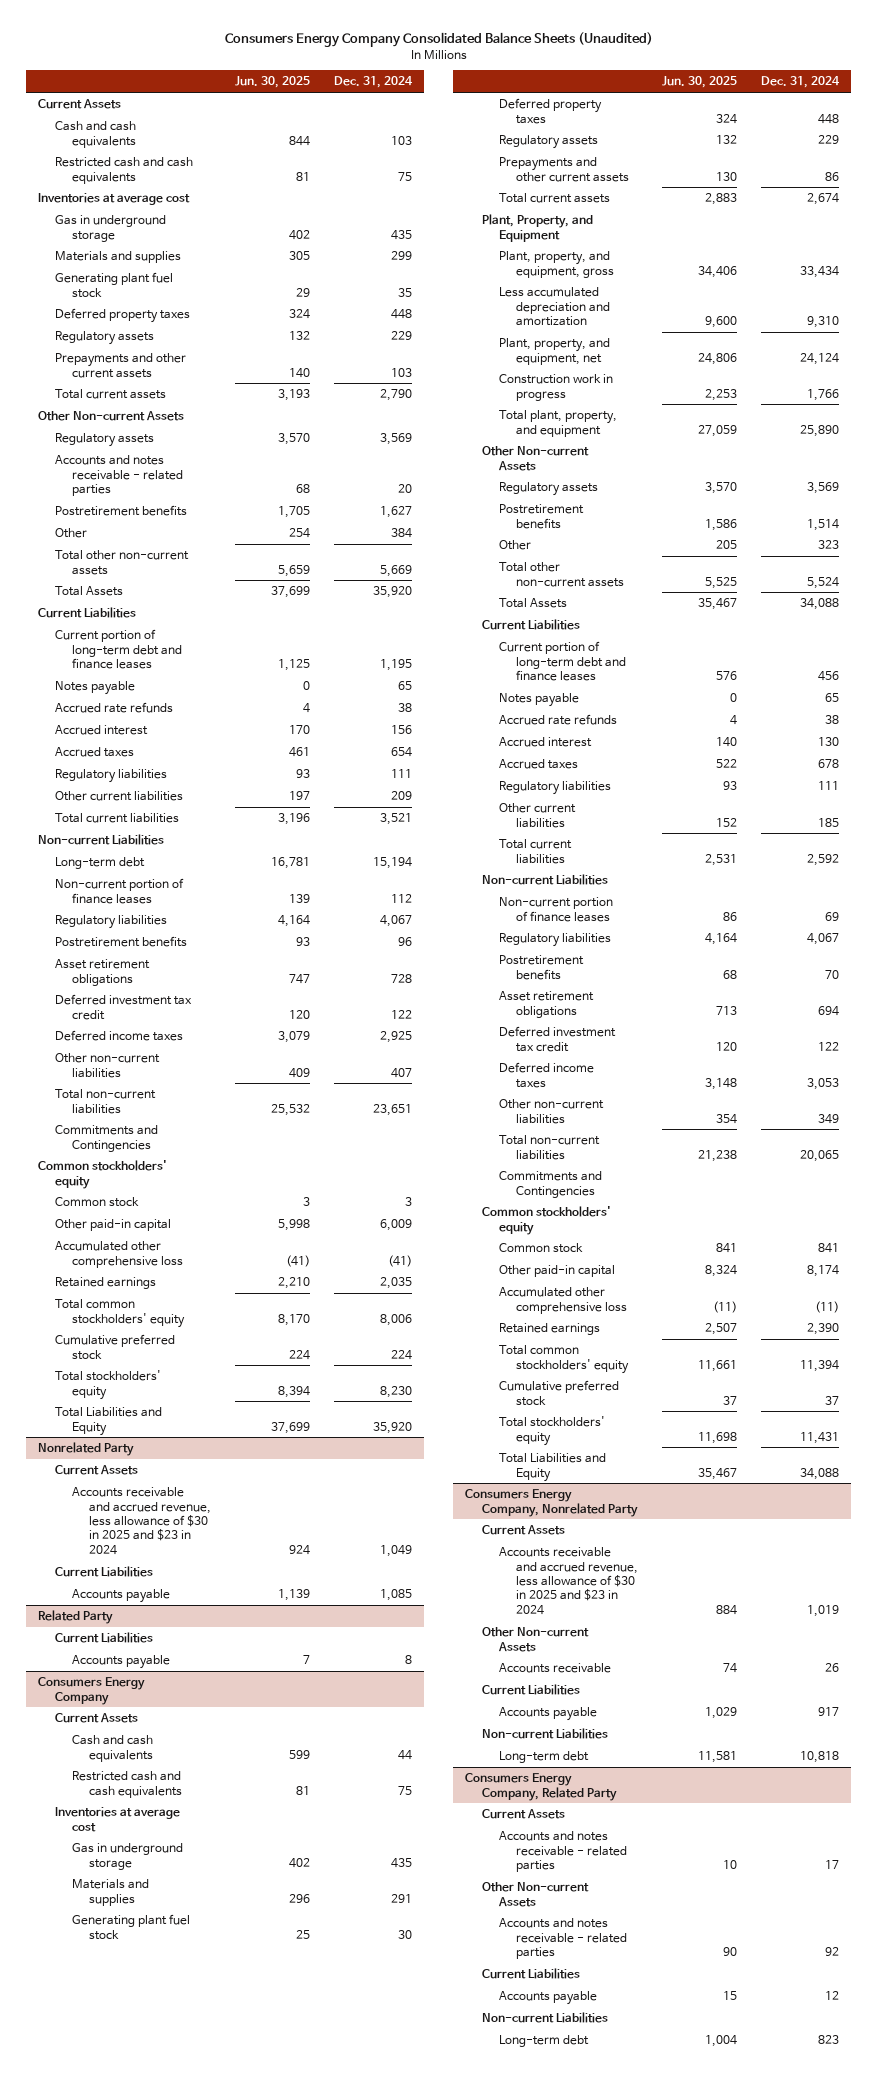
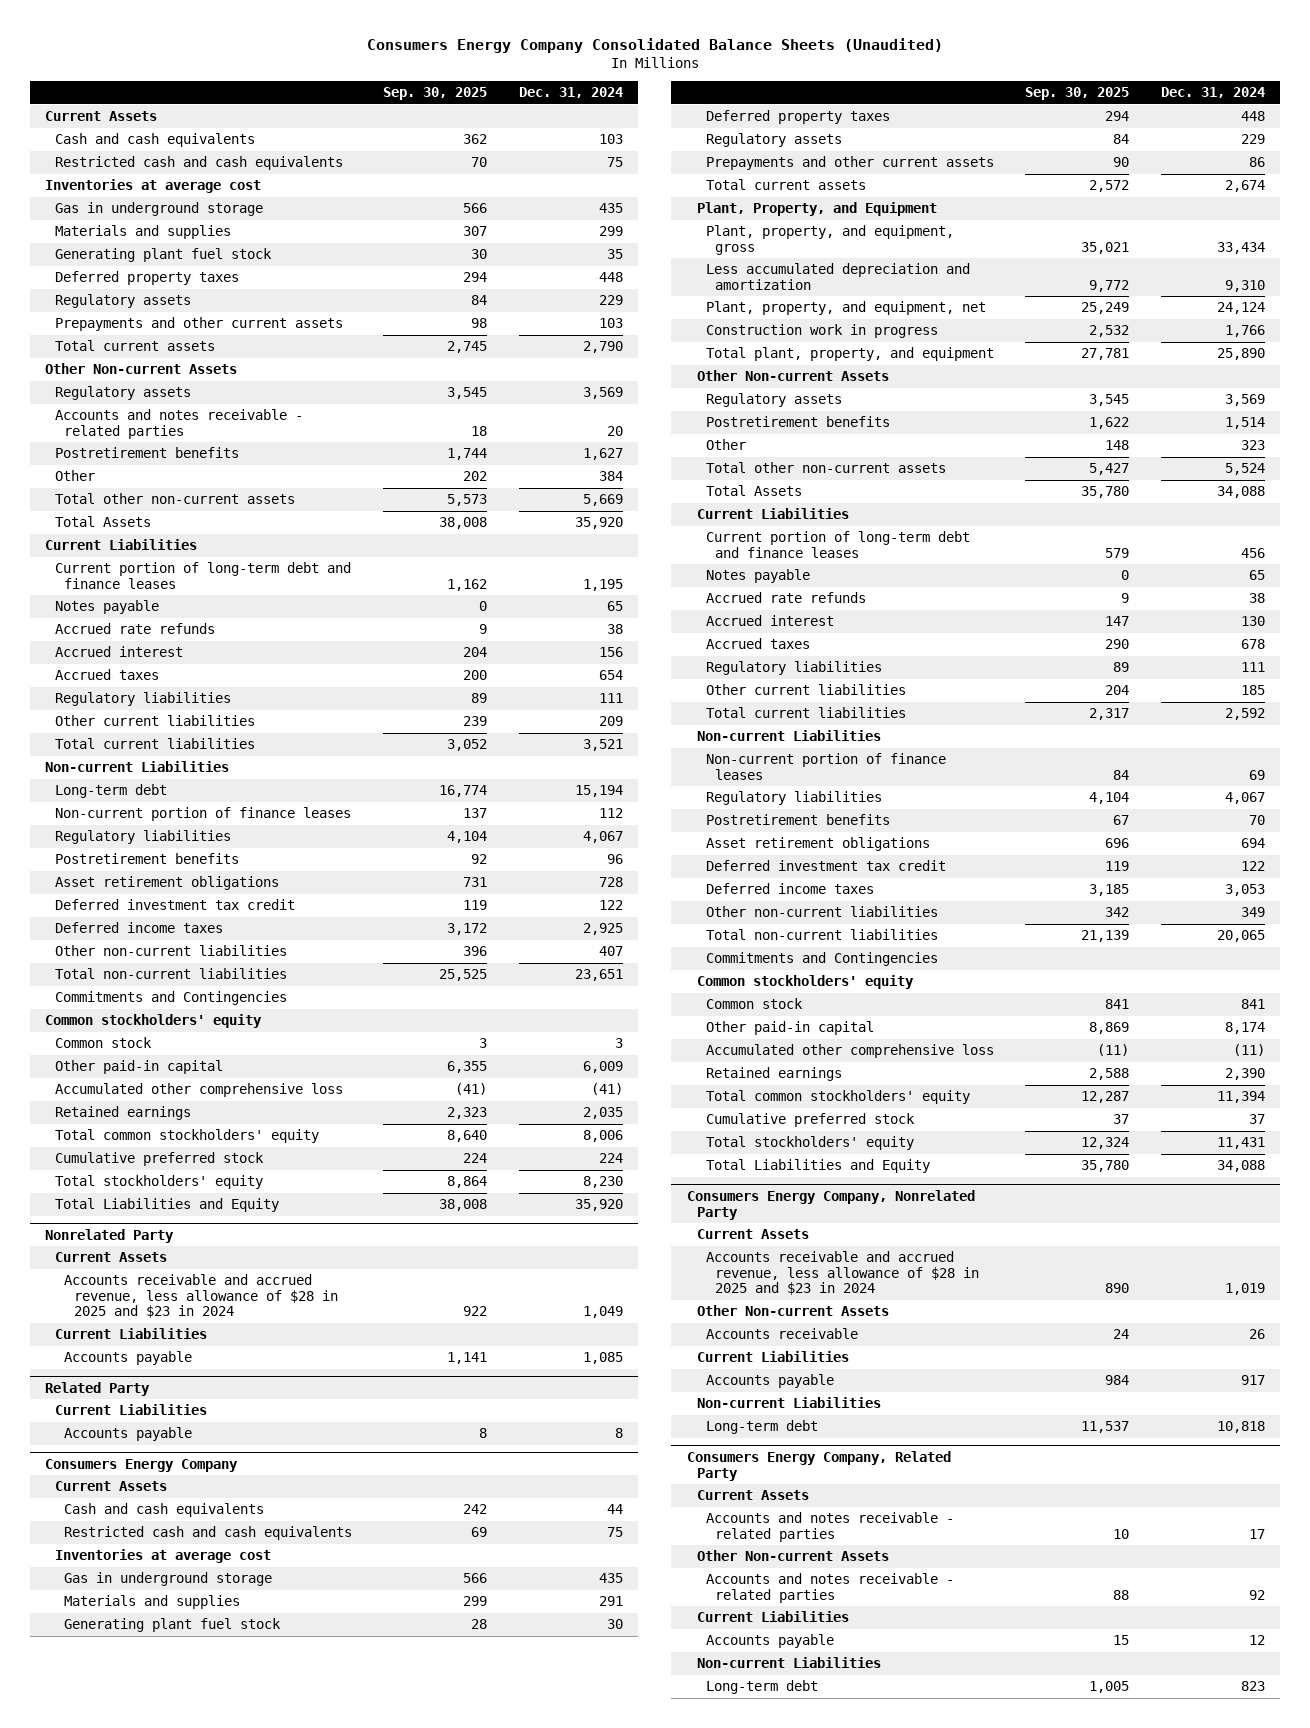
[235,76,311,89] Jun. 30, 2025 -> none
none -> [383,87,488,101] Sep. 30, 2025
[71,1487,211,1555] Accounts receivable and accrued revenue, less allowance of $30 in 2025 and $23 in 2024 -> [64,1274,338,1319] Accounts receivable and accrued revenue, less allowance of $28 in 2025 and $23 in 2024
[498,1547,638,1615] Accounts receivable and accrued revenue, less allowance of $30 in 2025 and $23 in 2024 -> [706,1251,980,1296] Accounts receivable and accrued revenue, less allowance of $28 in 2025 and $23 in 2024

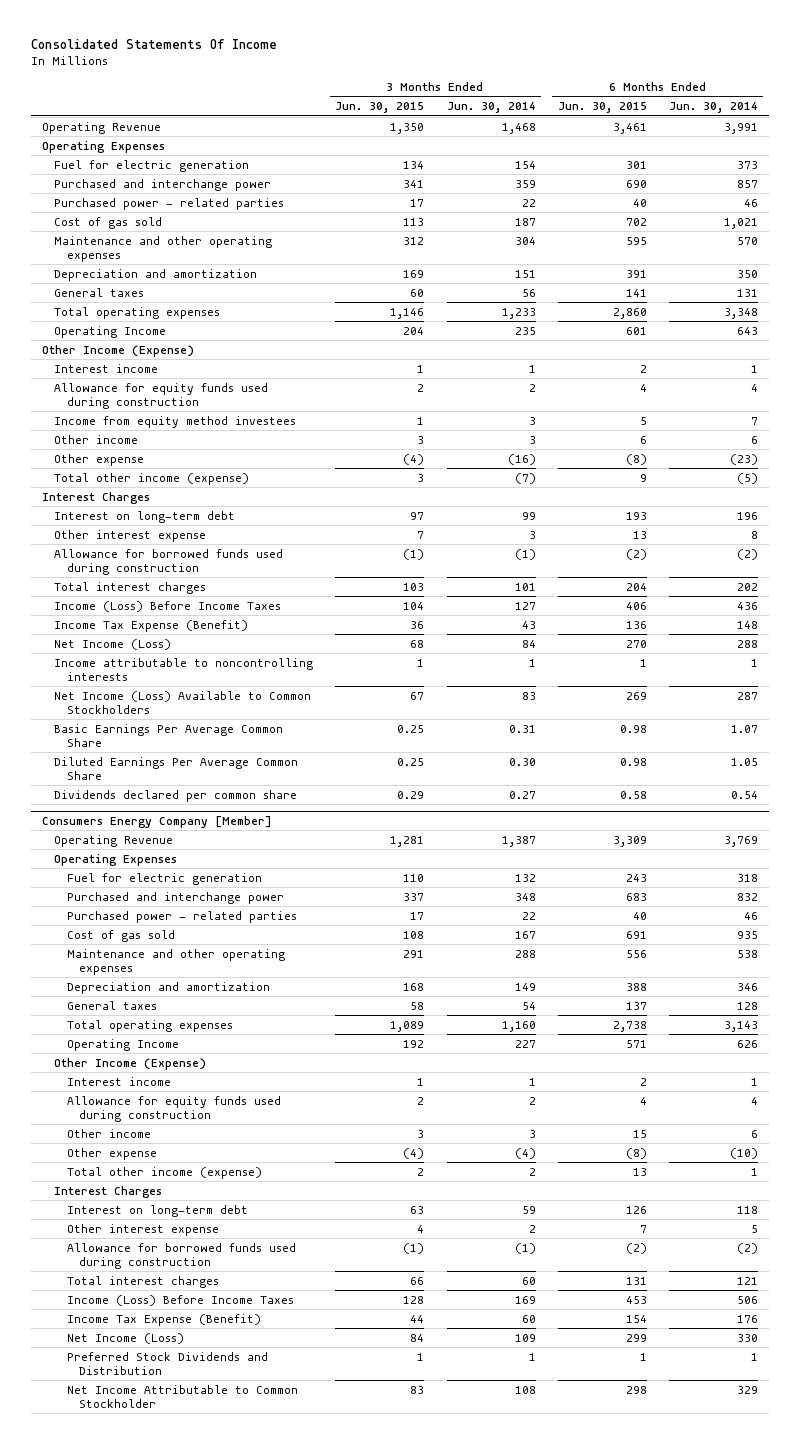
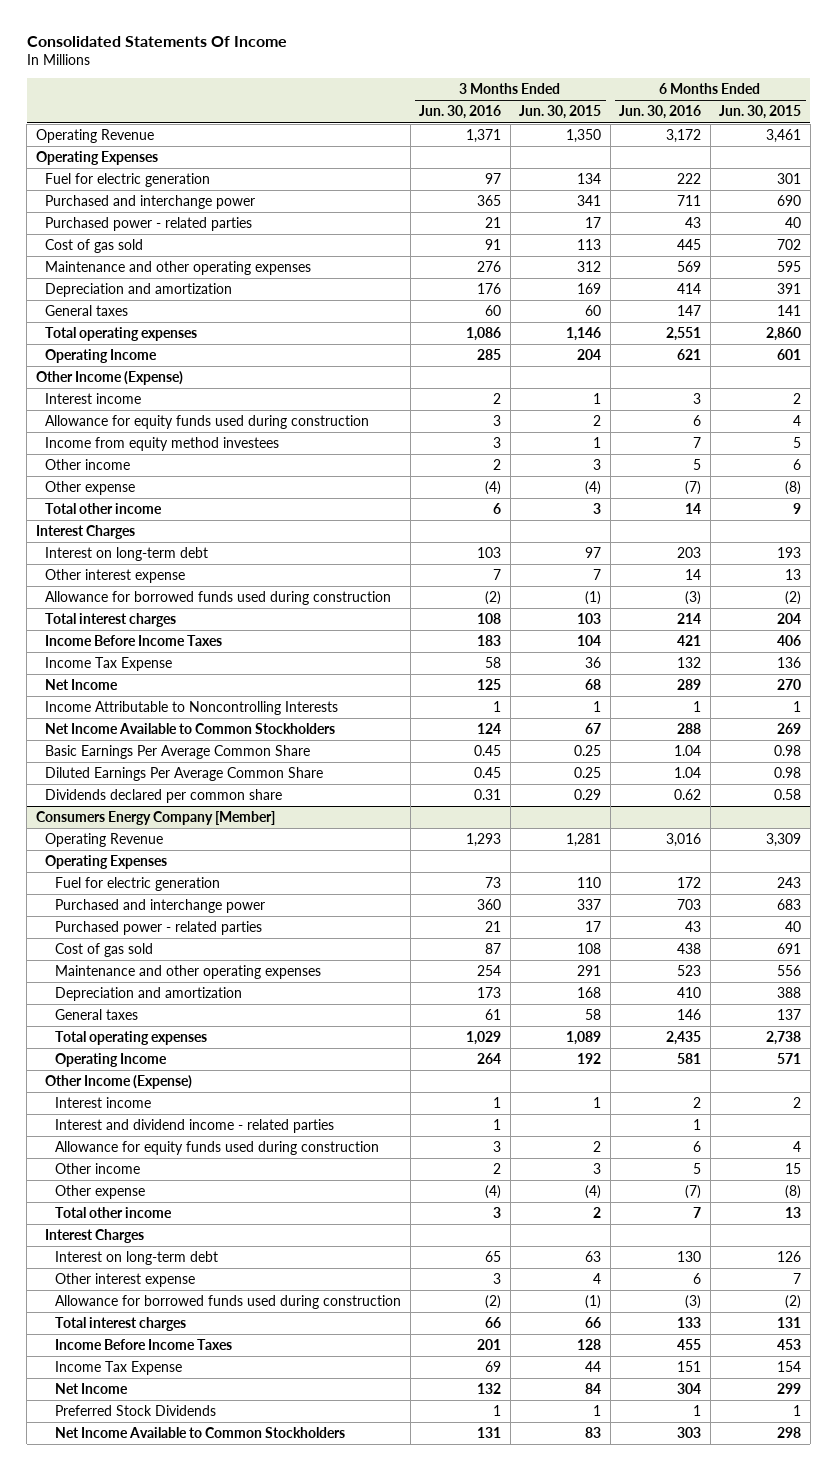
[446,102,536,114] Jun. 30, 2014 -> none
[668,102,758,114] Jun. 30, 2014 -> none
none -> [419,105,502,120] Jun. 30, 2016
none -> [619,105,702,120] Jun. 30, 2016
[54,472,250,485] Total other income (expense) -> [45,502,163,514] Total other income
[54,600,282,612] Income (Loss) Before Income Taxes -> [45,634,223,646] Income Before Income Taxes
[54,619,249,632] Income Tax Expense (Benefit) -> [45,656,173,671] Income Tax Expense
[54,638,172,650] Net Income (Loss) -> [45,678,119,690] Net Income
[54,657,314,681] Income attributable to noncontrolling interests -> [45,700,339,715] Income Attributable to Noncontrolling Interests
[54,690,312,714] Net Income (Loss) Available to Common Stockholders -> [45,722,336,734] Net Income Available to Common Stockholders
none -> [55,1118,335,1133] Interest and dividend income - related parties
[66,1166,262,1179] Total other income (expense) -> [55,1206,173,1218] Total other income
[66,1294,294,1306] Income (Loss) Before Income Taxes -> [55,1338,233,1350] Income Before Income Taxes
[66,1313,261,1326] Income Tax Expense (Benefit) -> [55,1360,183,1375] Income Tax Expense
[66,1332,184,1344] Net Income (Loss) -> [55,1382,129,1394] Net Income
[66,1351,268,1375] Preferred Stock Dividends and Distribution -> [55,1404,217,1416] Preferred Stock Dividends
[66,1384,298,1408] Net Income Attributable to Common Stockholder -> [55,1426,346,1438] Net Income Available to Common Stockholders

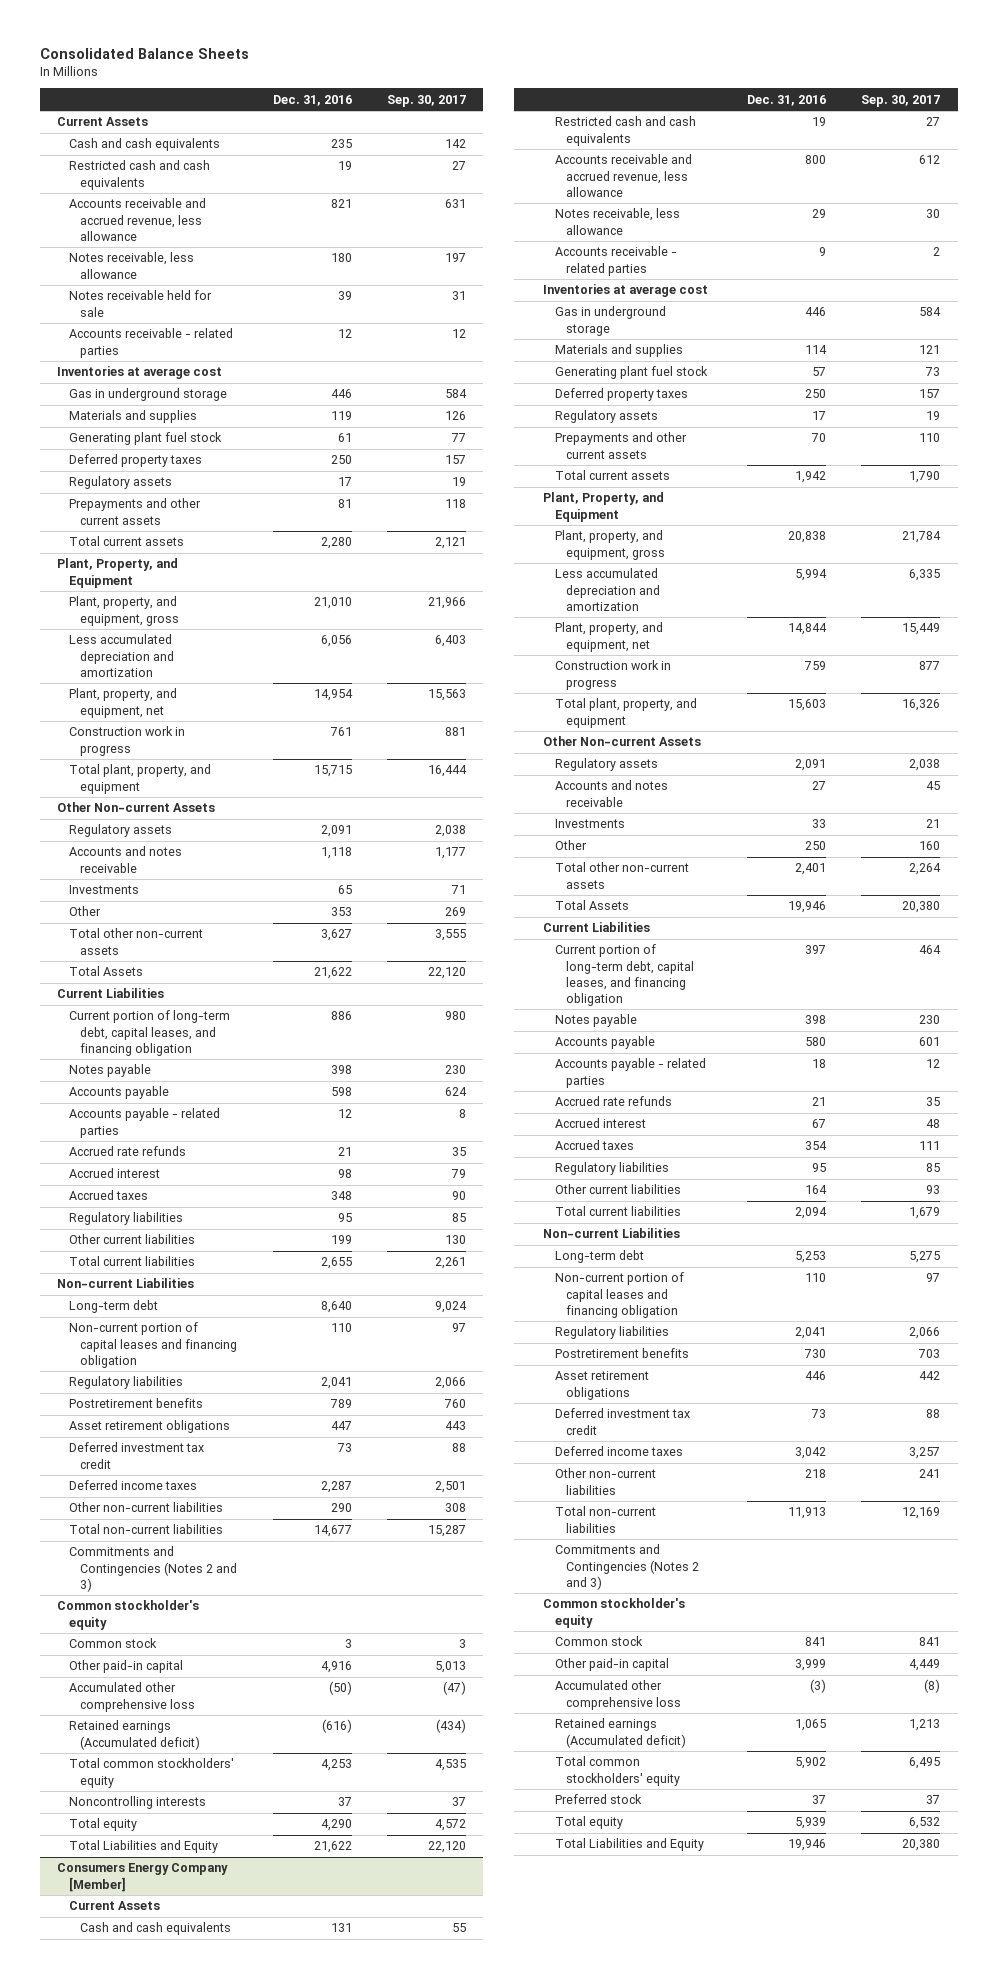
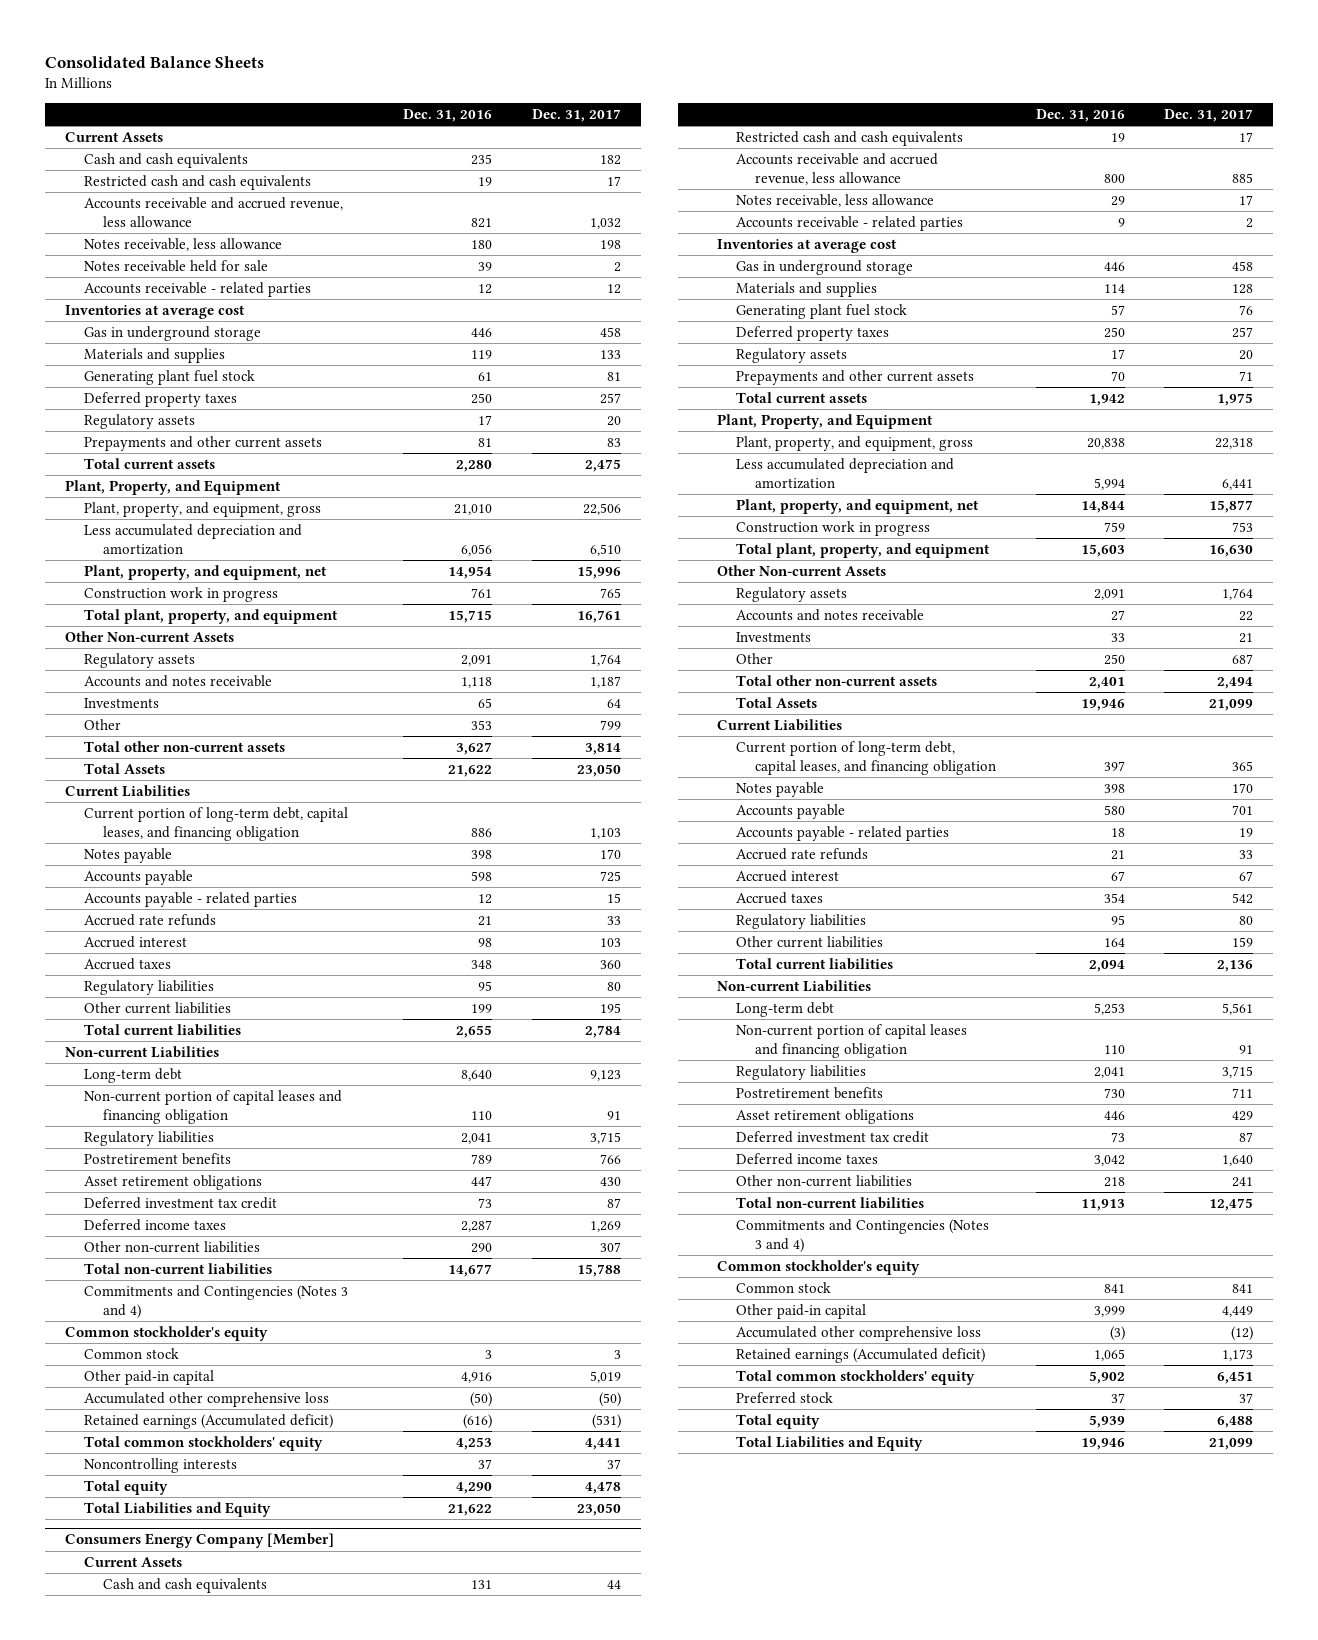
[386,94,466,107] Sep. 30, 2017 -> none
none -> [531,108,621,122] Dec. 31, 2017
[68,1546,238,1592] Commitments and Contingencies (Notes 2 and 3) -> [83,1284,348,1319] Commitments and Contingencies (Notes 3 and 4)
[554,1544,700,1590] Commitments and Contingencies (Notes 2 and 3) -> [735,1218,989,1253] Commitments and Contingencies (Notes 3 and 4)

